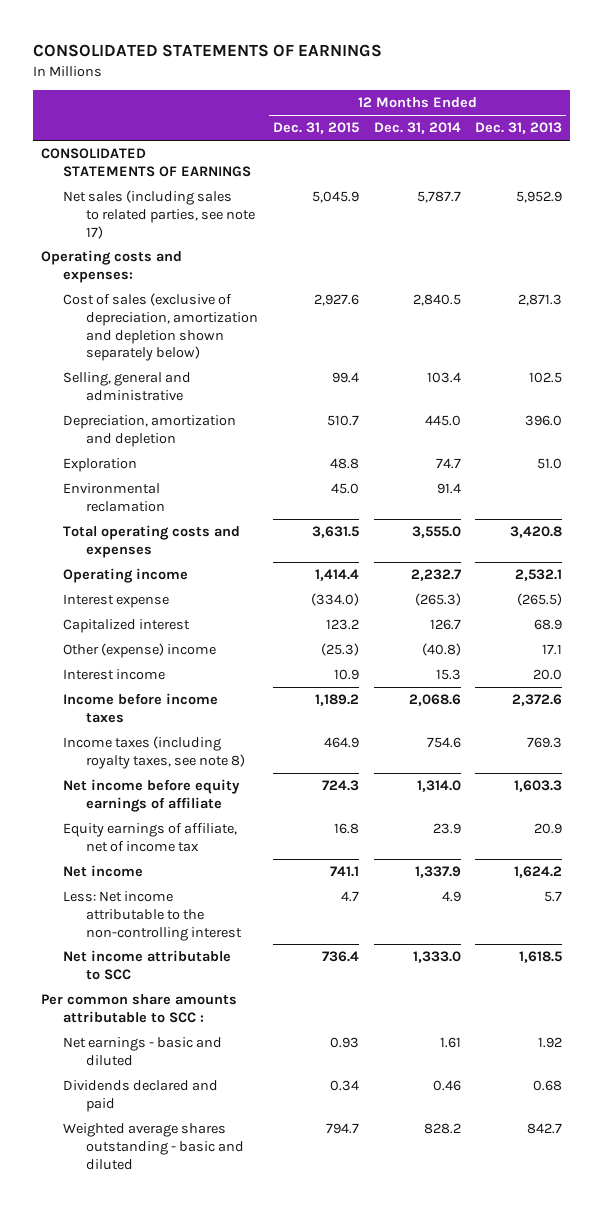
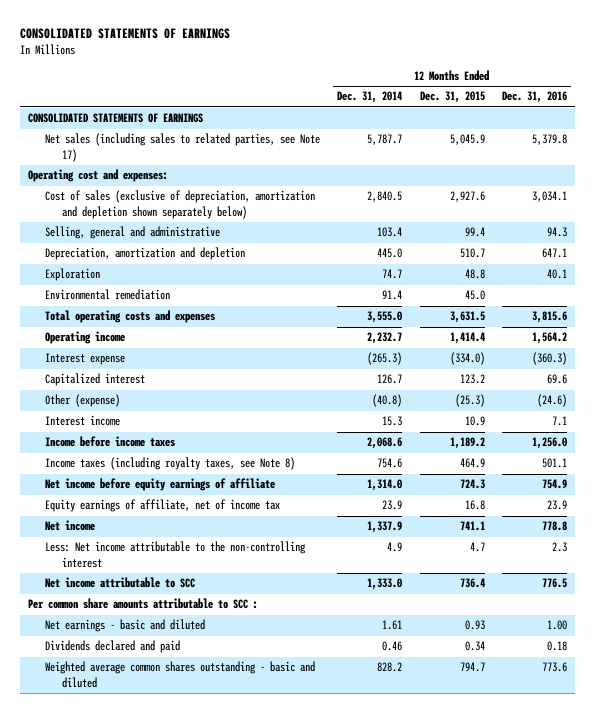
[475,122,563,135] Dec. 31, 2013 -> none
none -> [501,91,567,104] Dec. 31, 2016
[63,190,256,239] Net sales (including sales to related parties, see note 17) -> [44,133,320,162] Net sales (including sales to related parties, see Note 17)
[40,250,182,283] Operating costs and expenses: -> [28,169,169,183] Operating cost and expenses:
[63,483,166,512] Environmental reclamation -> [44,289,170,301] Environmental remediation
[63,643,217,659] Other (expense) income -> [44,394,120,408] Other (expense)
[63,736,246,769] Income taxes (including royalty taxes, see note 8) -> [44,457,295,471] Income taxes (including royalty taxes, see Note 8)
[63,1123,245,1170] Weighted average shares outstanding - basic and diluted -> [44,661,315,688] Weighted average common shares outstanding - basic and diluted

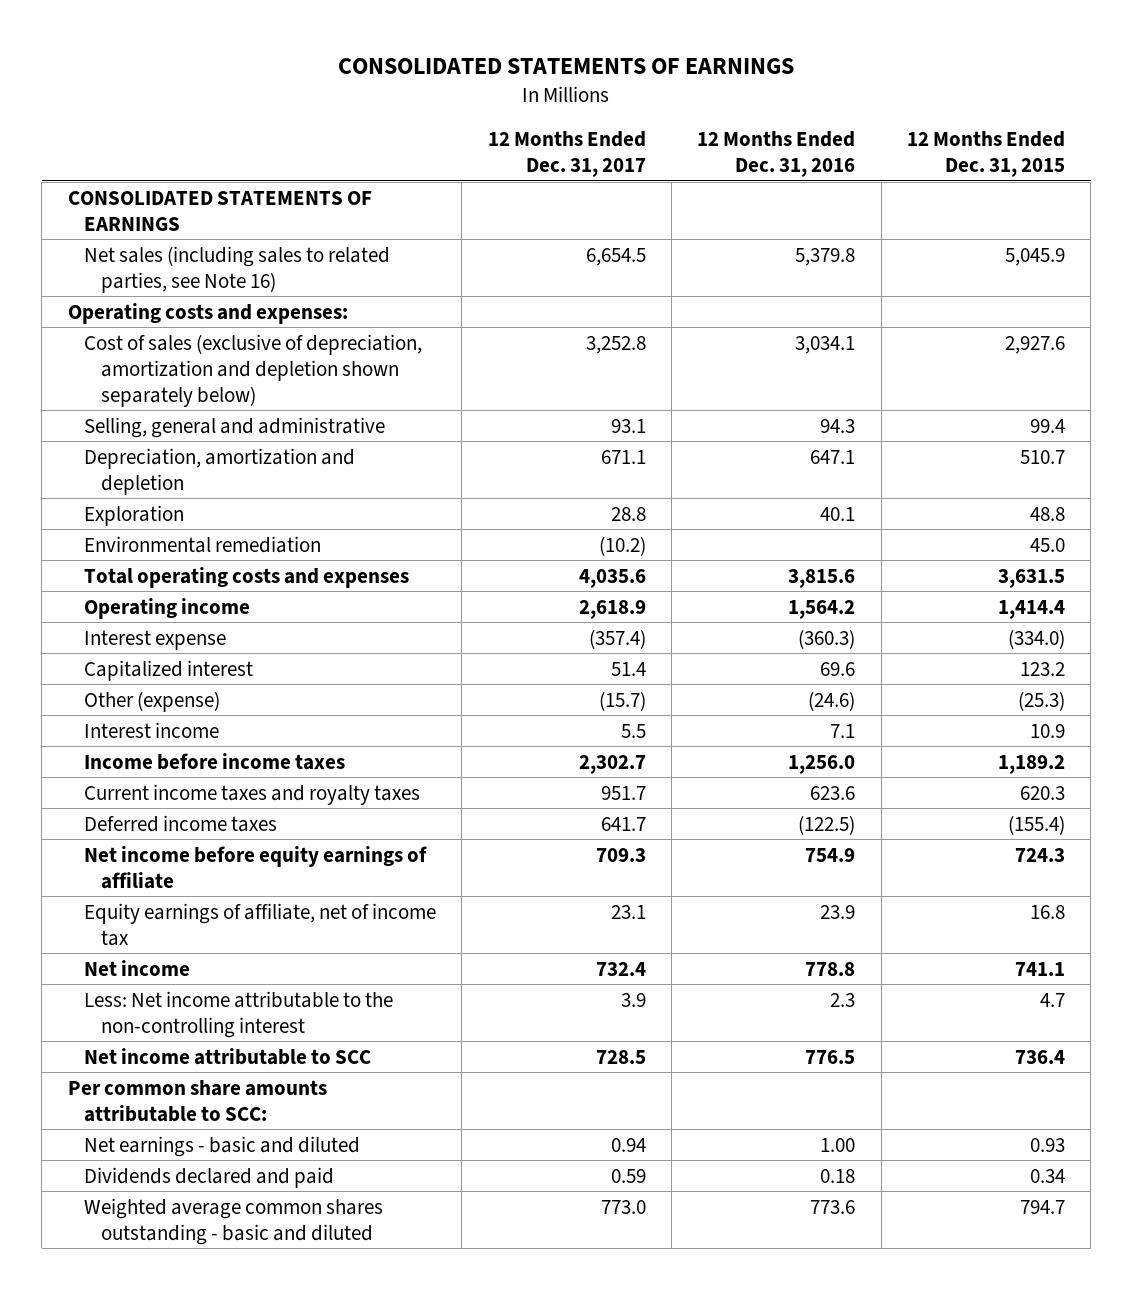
[337,91,403,104] Dec. 31, 2014 -> none
none -> [487,130,646,177] 12 Months Ended Dec. 31, 2017
[44,133,320,162] Net sales (including sales to related parties, see Note 17) -> [84,245,391,293] Net sales (including sales to related parties, see Note 16)
[28,169,169,183] Operating cost and expenses: -> [67,302,348,324] Operating costs and expenses:
[44,457,295,471] Income taxes (including royalty taxes, see Note 8) -> none
none -> [84,783,421,805] Current income taxes and royalty taxes
none -> [84,814,278,832] Deferred income taxes
[28,598,259,610] Per common share amounts attributable to SCC : -> [67,1079,327,1122] Per common share amounts attributable to SCC:

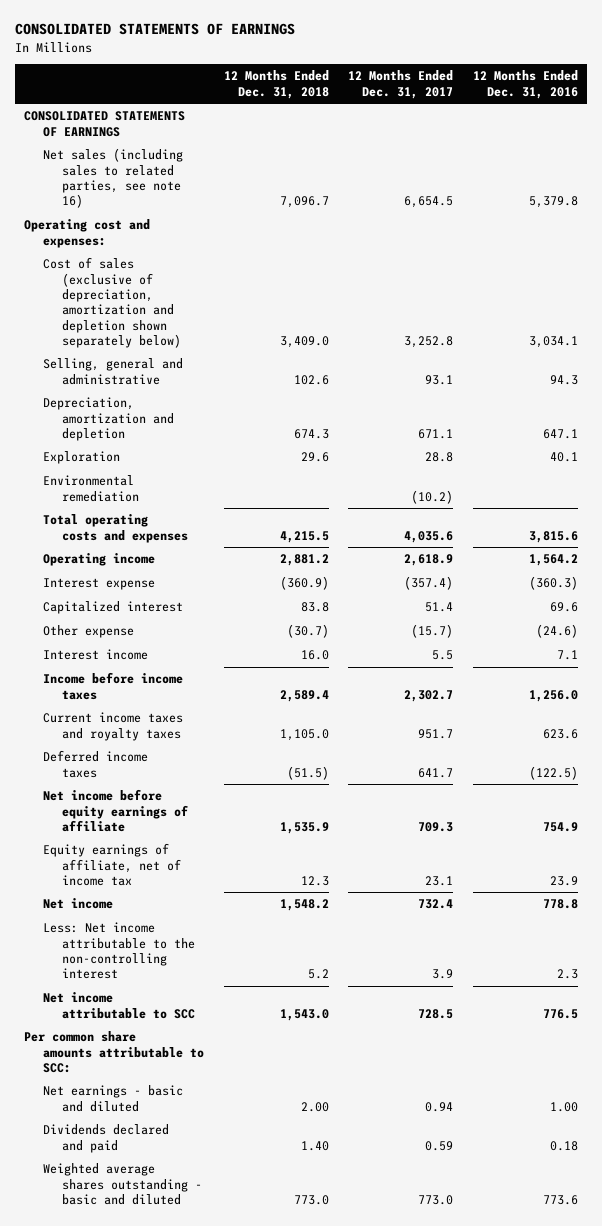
[907,130,1066,177] 12 Months Ended Dec. 31, 2015 -> none
none -> [223,70,329,99] 12 Months Ended Dec. 31, 2018
[84,245,391,293] Net sales (including sales to related parties, see Note 16) -> [43,148,184,209] Net sales (including sales to related parties, see note 16)
[67,302,348,324] Operating costs and expenses: -> [24,219,151,248] Operating cost and expenses:
[84,690,221,712] Other (expense) -> [43,625,135,639] Other expense
[84,1197,384,1245] Weighted average common shares outstanding - basic and diluted -> [43,1163,203,1205] Weighted average shares outstanding - basic and diluted

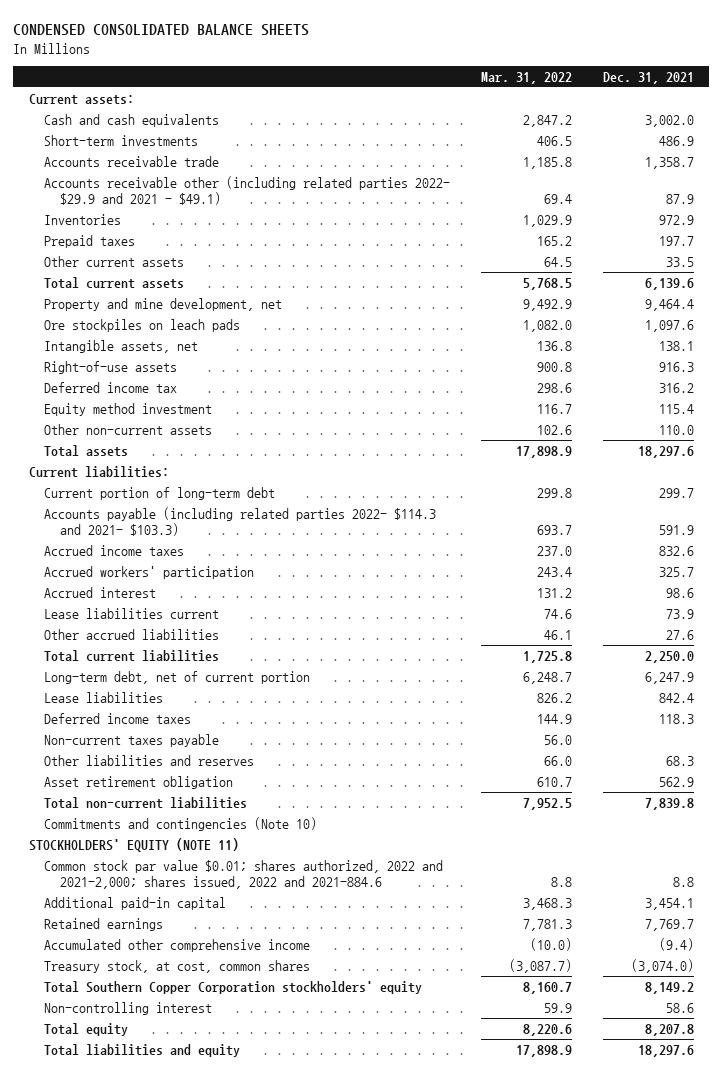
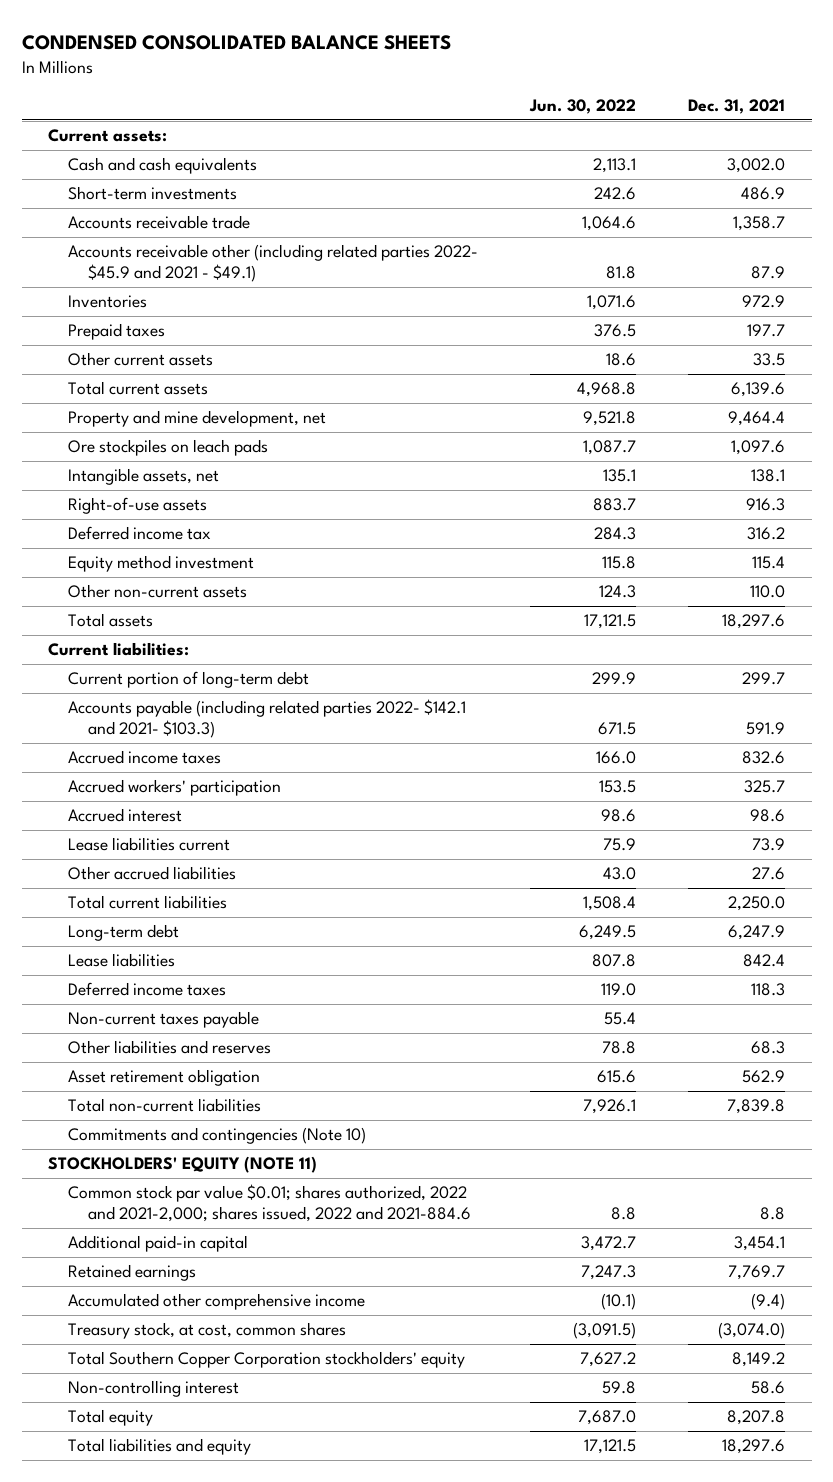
[480,71,572,84] Mar. 31, 2022 -> none
none -> [529,99,637,115] Jun. 30, 2022
[44,175,451,206] Accounts receivable other (including related parties 2022- $29.9 and 2021 - $49.1) -> [67,244,478,282] Accounts receivable other (including related parties 2022- $45.9 and 2021 - $49.1)
[44,506,437,537] Accounts payable (including related parties 2022- $114.3 and 2021- $103.3) -> [67,699,466,738] Accounts payable (including related parties 2022- $142.1 and 2021- $103.3)
[44,670,311,684] Long-term debt, net of current portion -> [67,924,179,942] Long-term debt

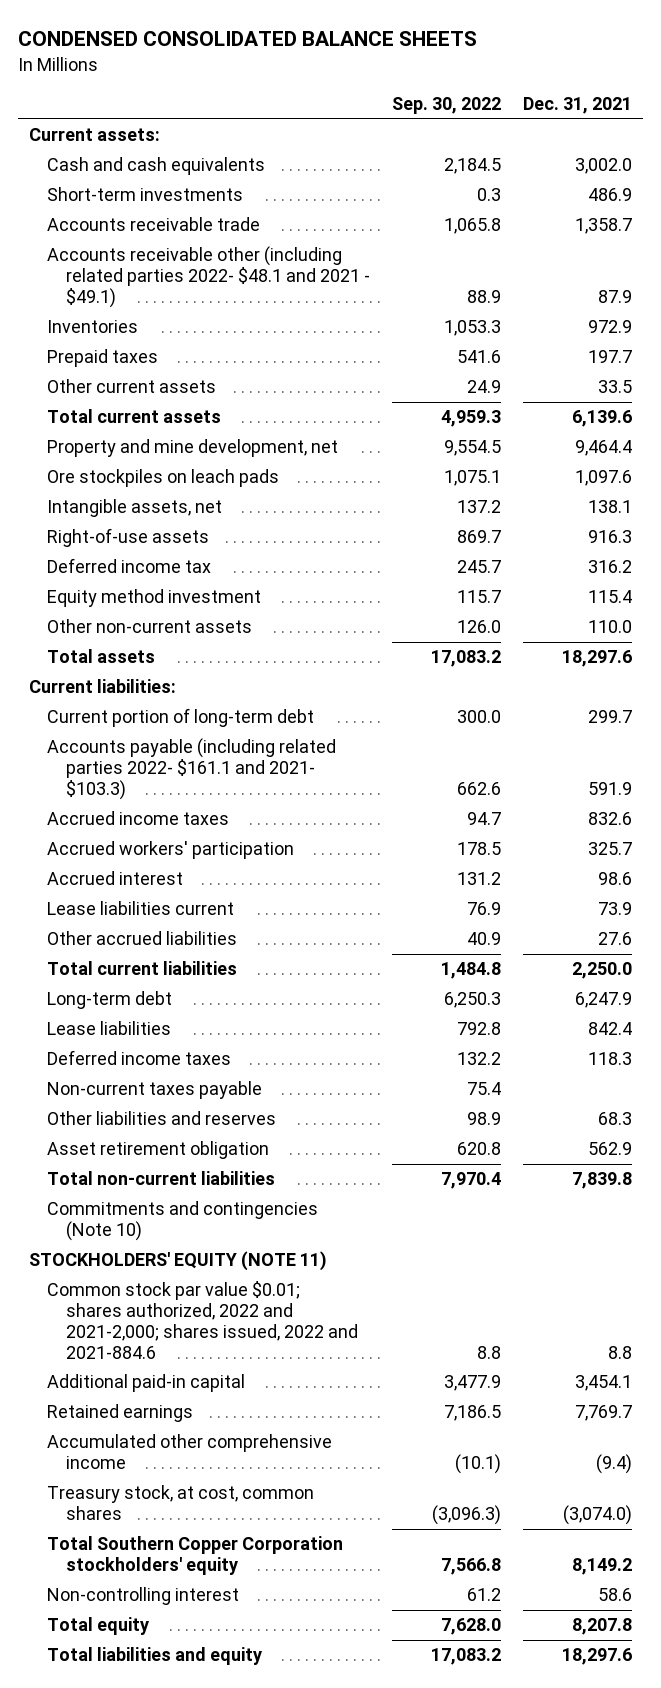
[529,99,637,115] Jun. 30, 2022 -> none
none -> [391,97,501,115] Sep. 30, 2022
[67,244,478,282] Accounts receivable other (including related parties 2022- $45.9 and 2021 - $49.1) -> [47,246,370,309] Accounts receivable other (including related parties 2022- $48.1 and 2021 - $49.1)
[67,699,466,738] Accounts payable (including related parties 2022- $142.1 and 2021- $103.3) -> [47,738,337,801] Accounts payable (including related parties 2022- $161.1 and 2021- $103.3)

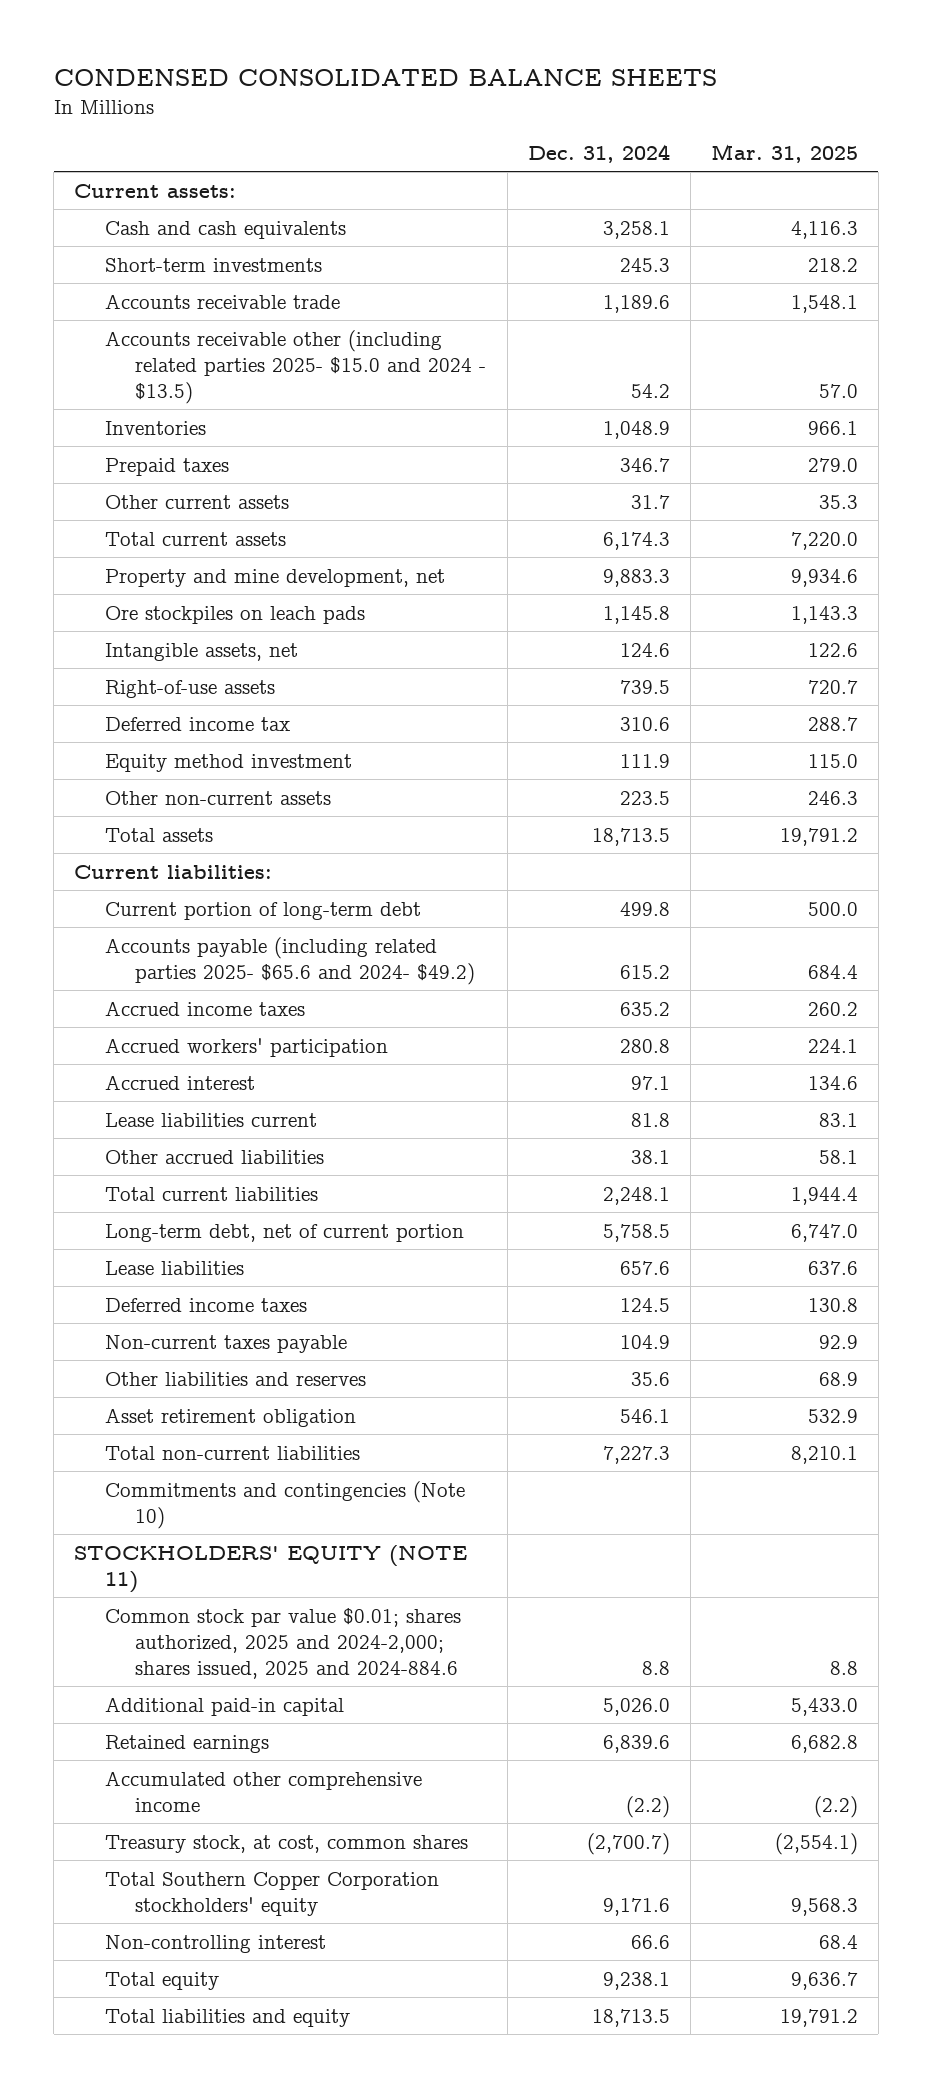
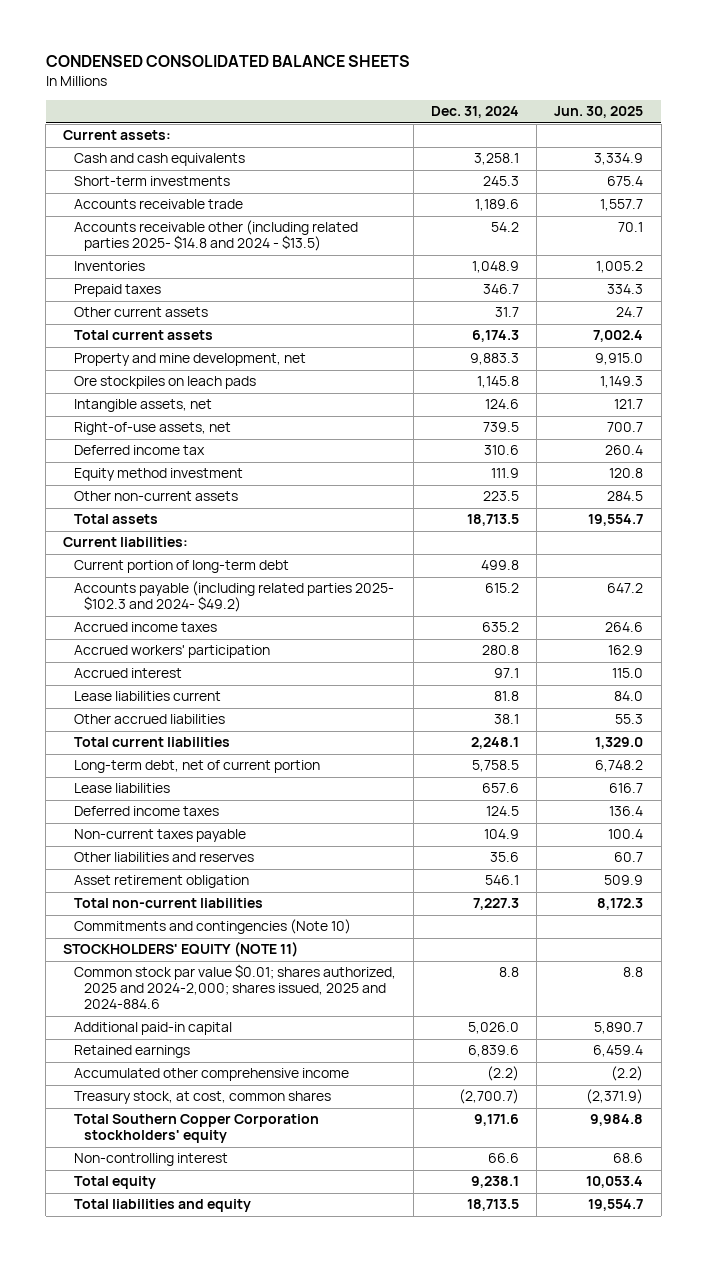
[710,144,858,164] Mar. 31, 2025 -> none
none -> [554,106,644,119] Jun. 30, 2025
[104,329,487,404] Accounts receivable other (including related parties 2025- $15.0 and 2024 - $13.5) -> [73,220,358,252] Accounts receivable other (including related parties 2025- $14.8 and 2024 - $13.5)
[104,679,275,698] Right-of-use assets -> [73,422,231,436] Right-of-use assets, net
[104,936,476,985] Accounts payable (including related parties 2025- $65.6 and 2024- $49.2) -> [73,581,394,613] Accounts payable (including related parties 2025- $102.3 and 2024- $49.2)

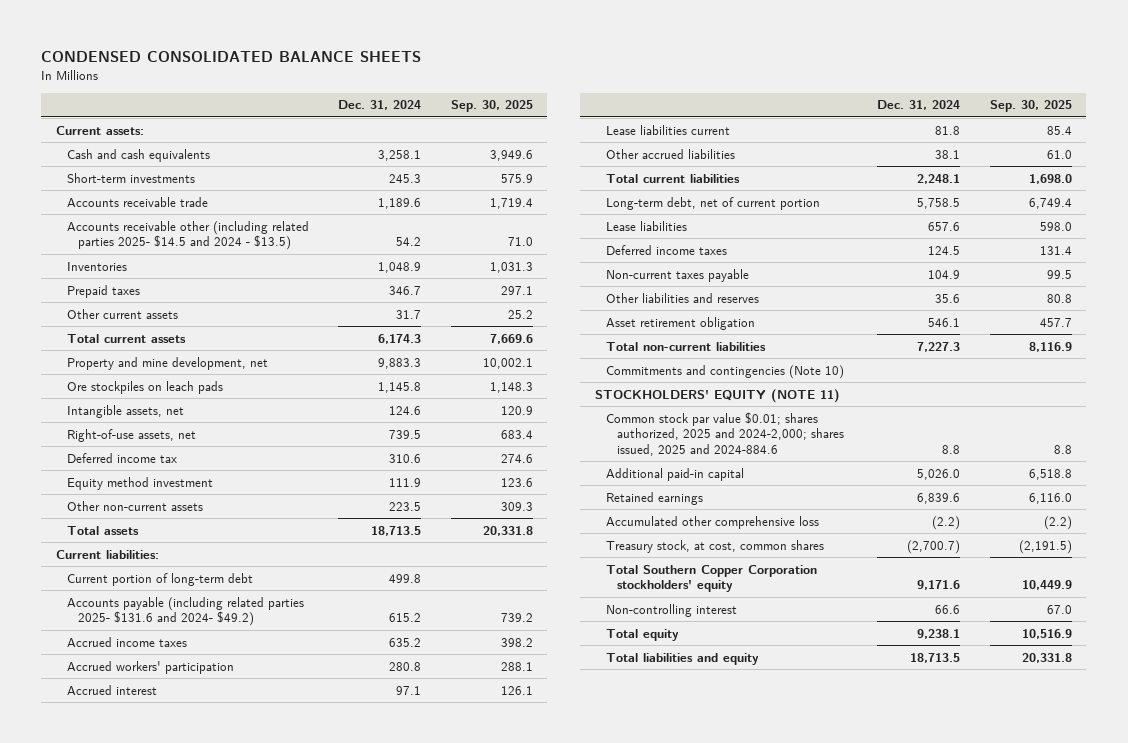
[554,106,644,119] Jun. 30, 2025 -> none
none -> [450,100,533,113] Sep. 30, 2025
[73,220,358,252] Accounts receivable other (including related parties 2025- $14.8 and 2024 - $13.5) -> [67,220,310,251] Accounts receivable other (including related parties 2025- $14.5 and 2024 - $13.5)
[73,581,394,613] Accounts payable (including related parties 2025- $102.3 and 2024- $49.2) -> [67,596,305,627] Accounts payable (including related parties 2025- $131.6 and 2024- $49.2)
[73,1068,349,1082] Accumulated other comprehensive income -> [606,515,820,529] Accumulated other comprehensive loss

